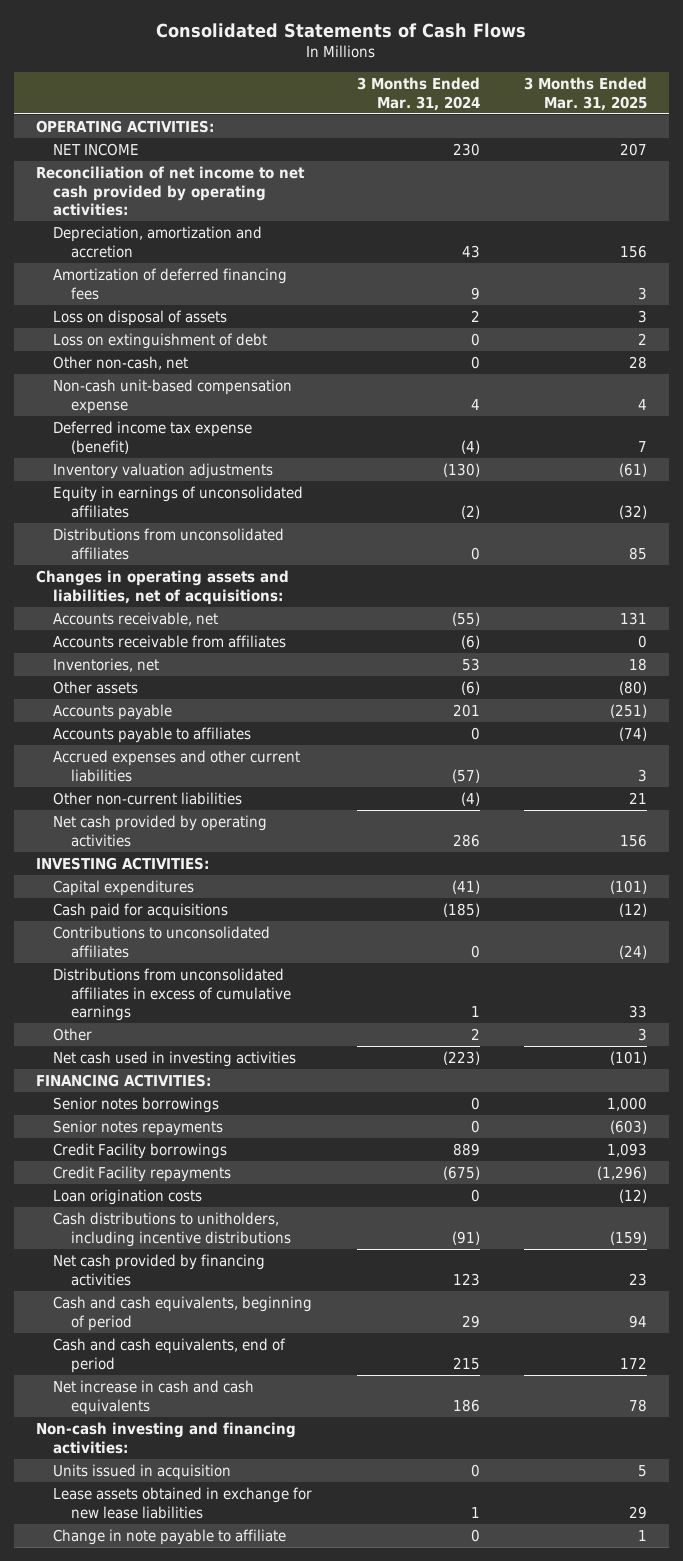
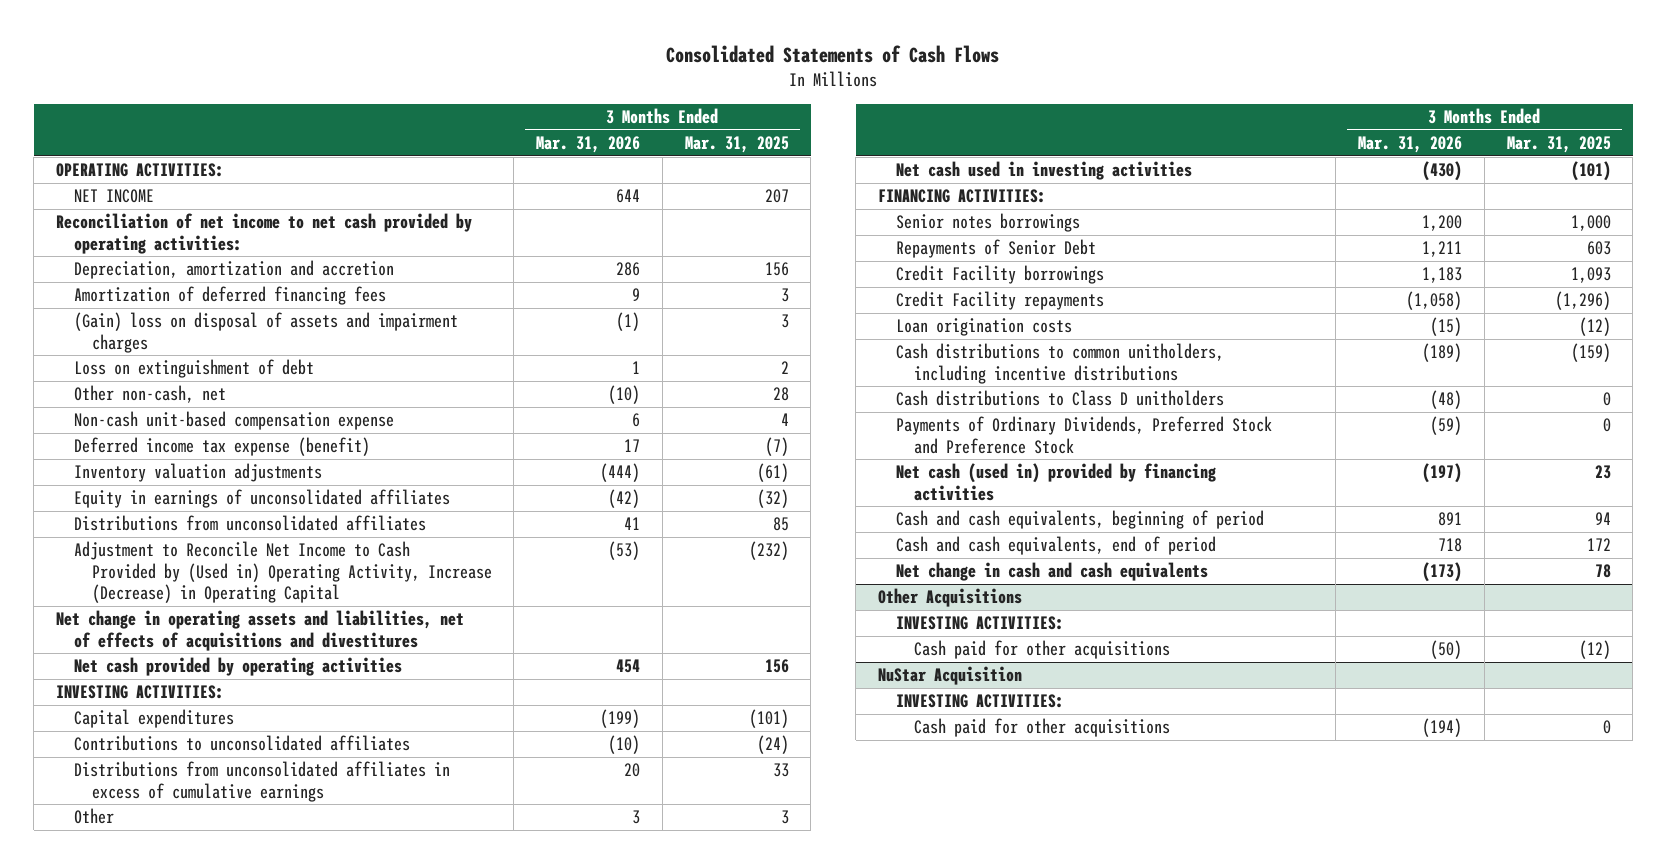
[356,77,480,111] 3 Months Ended Mar. 31, 2024 -> none
none -> [536,135,641,153] Mar. 31, 2026
[53,309,228,326] Loss on disposal of assets -> [73,312,458,353] (Gain) loss on disposal of assets and impairment charges
[637,440,647,452] 7 -> [764,437,789,457] (7)
[53,611,219,626] Accounts receivable, net -> none
[53,634,287,648] Accounts receivable from affiliates -> none
[53,657,160,672] Inventories, net -> none
[53,680,139,694] Other assets -> none
[53,703,173,720] Accounts payable -> none
[53,726,252,743] Accounts payable to affiliates -> none
[53,749,301,782] Accrued expenses and other current liabilities -> none
[53,791,243,805] Other non-current liabilities -> none
none -> [73,541,492,604] Adjustment to Reconcile Net Income to Cash Provided by (Used in) Operating Activity, Increase (Decrease) in Operating Capital
[35,569,289,605] Changes in operating assets and liabilities, net of acquisitions: -> [56,610,465,651] Net change in operating assets and liabilities, net of effects of acquisitions and divestitures
[53,902,229,919] Cash paid for acquisitions -> none
[53,1119,224,1136] Senior notes repayments -> none
none -> [895,239,1096,259] Repayments of Senior Debt
[53,1211,291,1247] Cash distributions to unitholders, including incentive distributions -> [895,343,1224,384] Cash distributions to common unitholders, including incentive distributions
none -> [895,390,1224,407] Cash distributions to Class D unitholders
none -> [895,416,1272,454] Payments of Ordinary Dividends, Preferred Stock and Preference Stock
[53,1253,266,1286] Net cash provided by financing activities -> [895,463,1216,501] Net cash (used in) provided by financing activities
[35,1421,296,1454] Non-cash investing and financing activities: -> none
[53,1463,232,1480] Units issued in acquisition -> none
[53,1486,313,1519] Lease assets obtained in exchange for new lease liabilities -> none
[53,1528,287,1545] Change in note payable to affiliate -> none
[53,1379,255,1415] Net increase in cash and cash equivalents -> [895,562,1208,582] Net change in cash and cash equivalents
none -> [878,588,1023,608] Other Acquisitions
none -> [895,616,1064,631] INVESTING ACTIVITIES:
none -> [913,640,1170,660] Cash paid for other acquisitions
none -> [878,666,1023,686] NuStar Acquisition
none -> [895,694,1064,709] INVESTING ACTIVITIES:
none -> [913,718,1170,738] Cash paid for other acquisitions

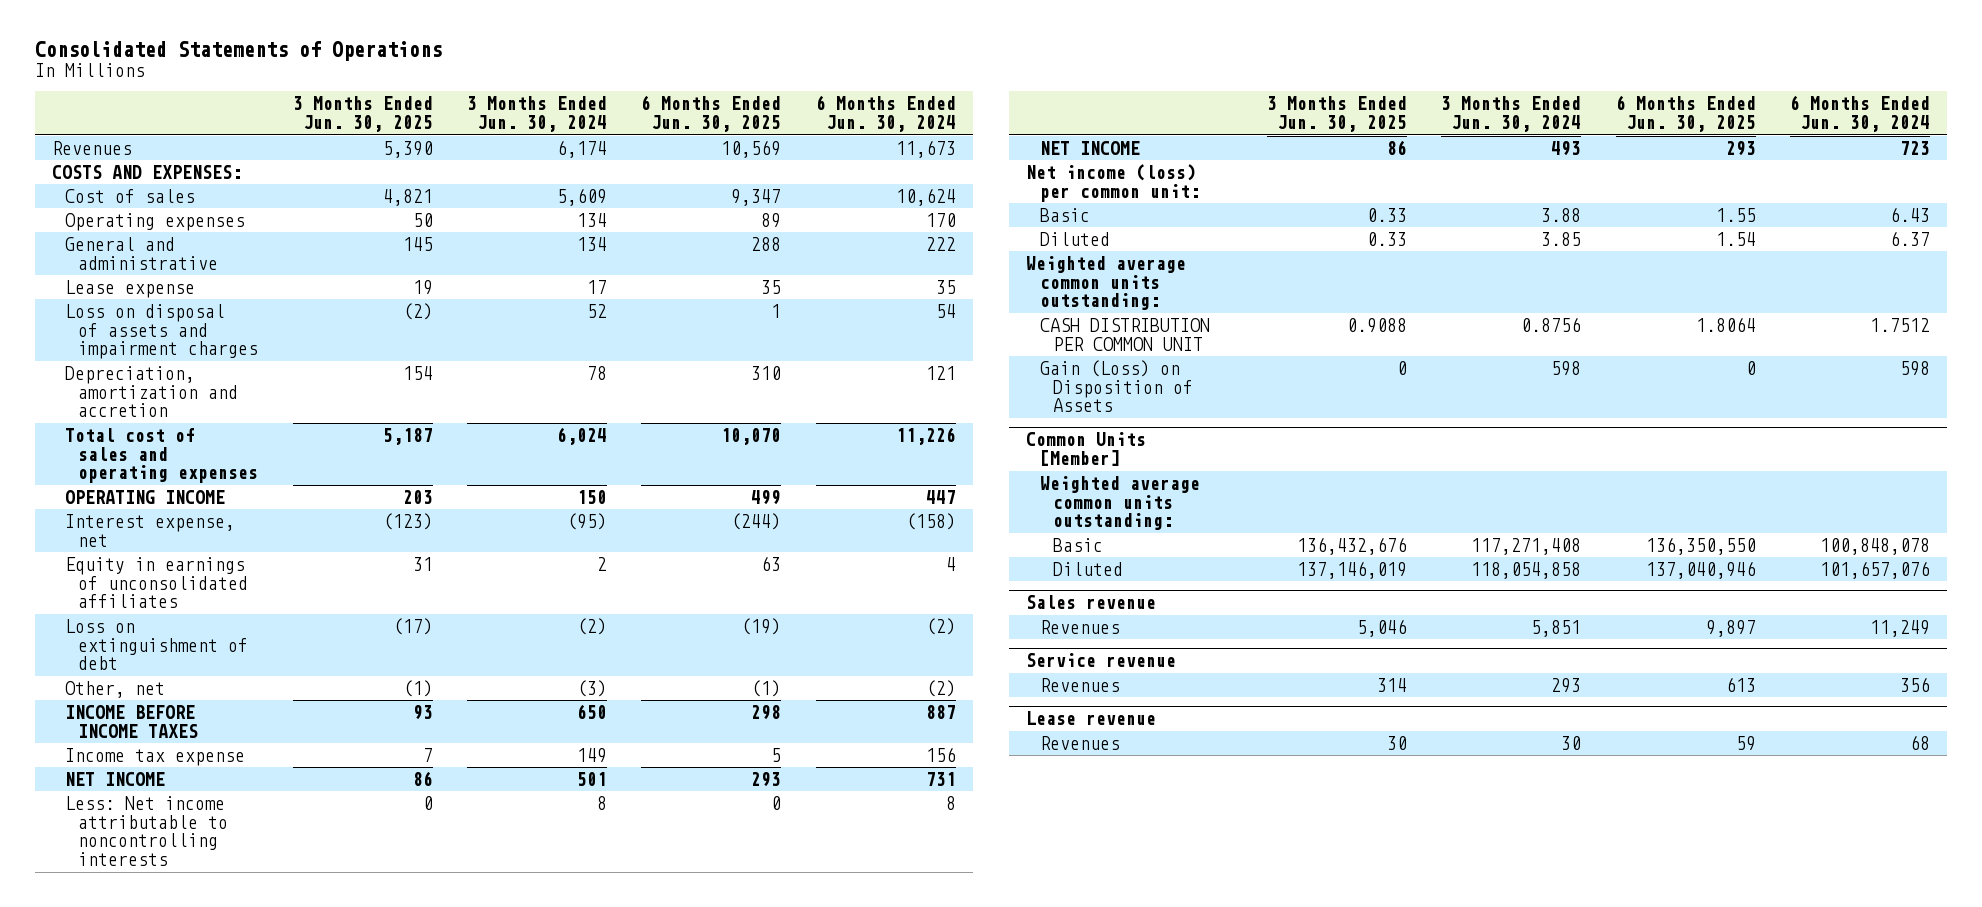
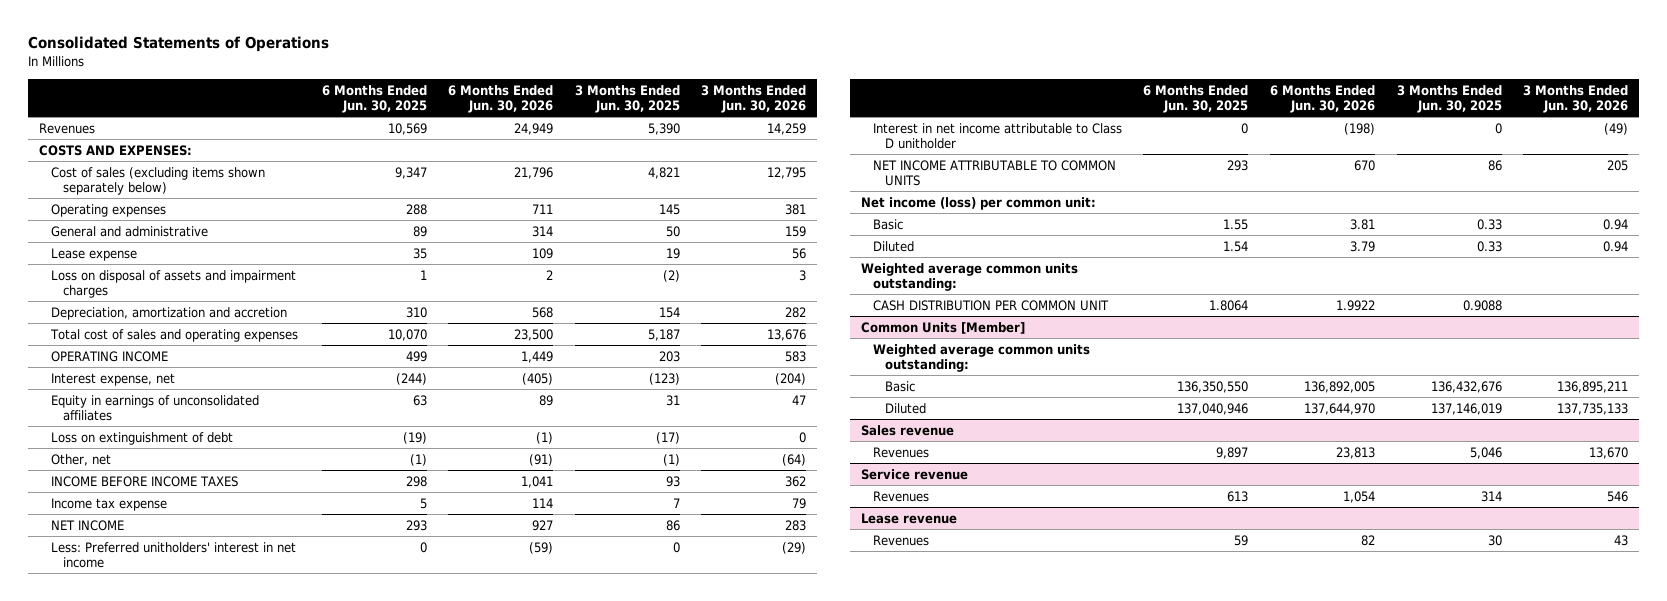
[466,96,607,133] 3 Months Ended Jun. 30, 2024 -> none
[815,95,956,133] 6 Months Ended Jun. 30, 2024 -> none
none -> [448,84,554,114] 6 Months Ended Jun. 30, 2026
none -> [701,84,807,114] 3 Months Ended Jun. 30, 2026
[64,188,195,203] Cost of sales -> [51,166,266,196] Cost of sales (excluding items shown separately below)
[412,212,433,227] 50 -> [658,203,680,215] 145
[761,212,782,228] 89 -> [405,203,427,215] 288
[402,236,433,251] 145 -> [665,225,680,237] 50
[751,236,782,251] 288 -> [412,225,427,237] 89
[64,795,229,867] Less: Net income attributable to noncontrolling interests -> none
none -> [51,541,297,569] Less: Preferred unitholders' interest in net income
none -> [872,122,1122,150] Interest in net income attributable to Class D unitholder
[1039,140,1140,155] NET INCOME -> [872,159,1116,187] NET INCOME ATTRIBUTABLE TO COMMON UNITS
[1039,359,1193,413] Gain (Loss) on Disposition of Assets -> none

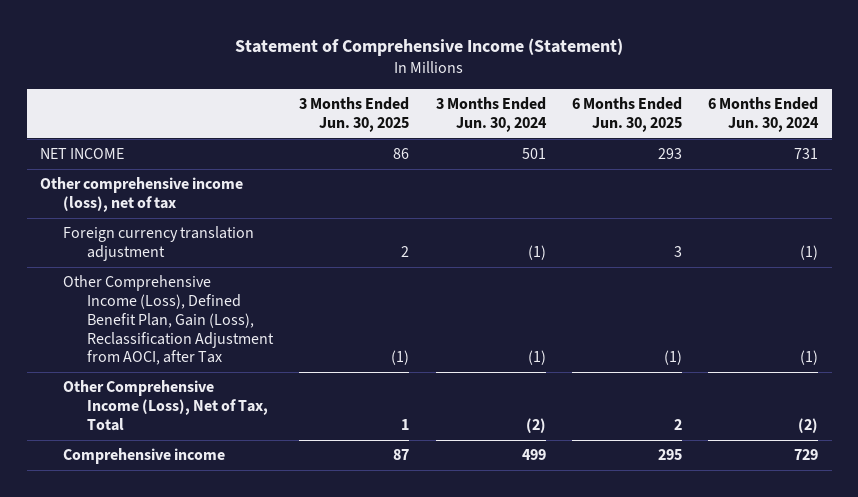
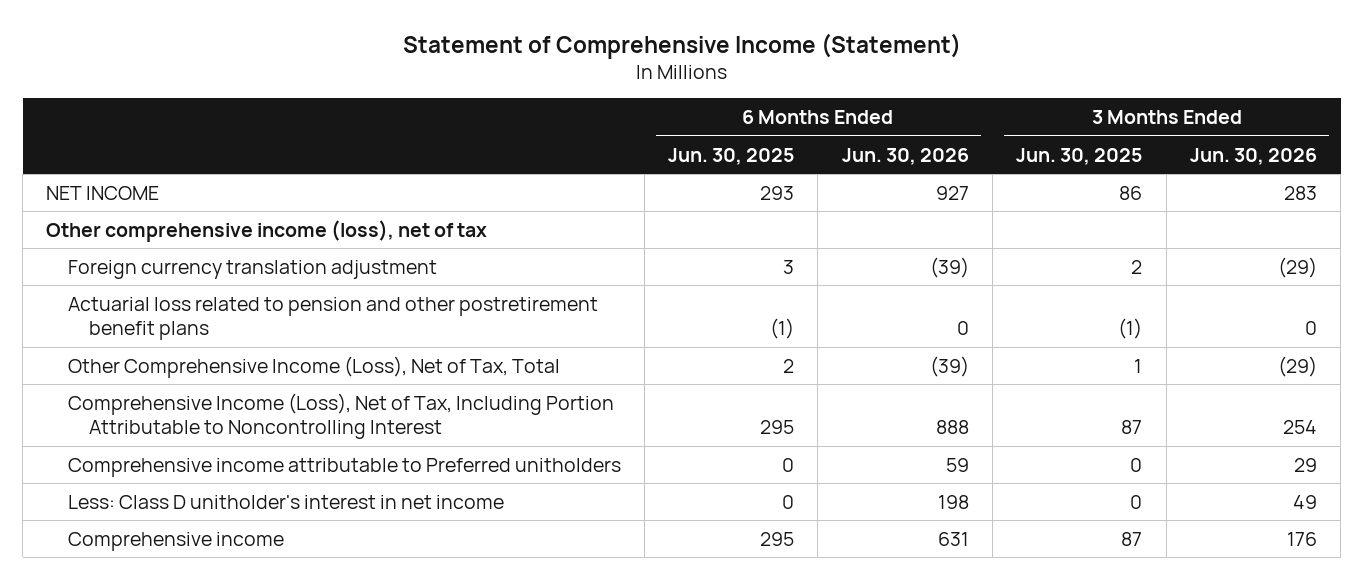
[435,97,547,132] 3 Months Ended Jun. 30, 2024 -> none
[708,97,820,132] 6 Months Ended Jun. 30, 2024 -> none
none -> [841,147,969,165] Jun. 30, 2026
none -> [1189,147,1317,165] Jun. 30, 2026
[63,275,274,366] Other Comprehensive Income (Loss), Defined Benefit Plan, Gain (Loss), Reclassification Adjustment from AOCI, after Tax -> [67,296,598,341] Actuarial loss related to pension and other postretirement benefit plans
none -> [67,392,614,440] Comprehensive Income (Loss), Net of Tax, Including Portion Attributable to Noncontrolling Interest
none -> [67,457,621,477] Comprehensive income attributable to Preferred unitholders
none -> [67,494,504,509] Less: Class D unitholder's interest in net income

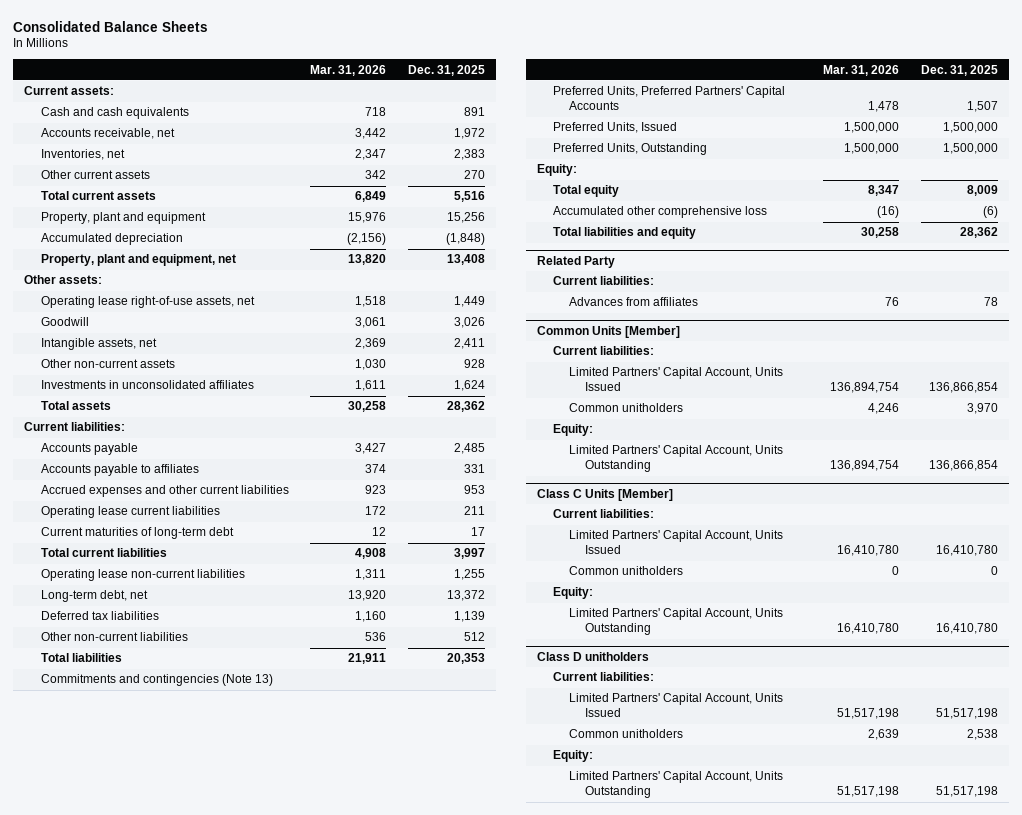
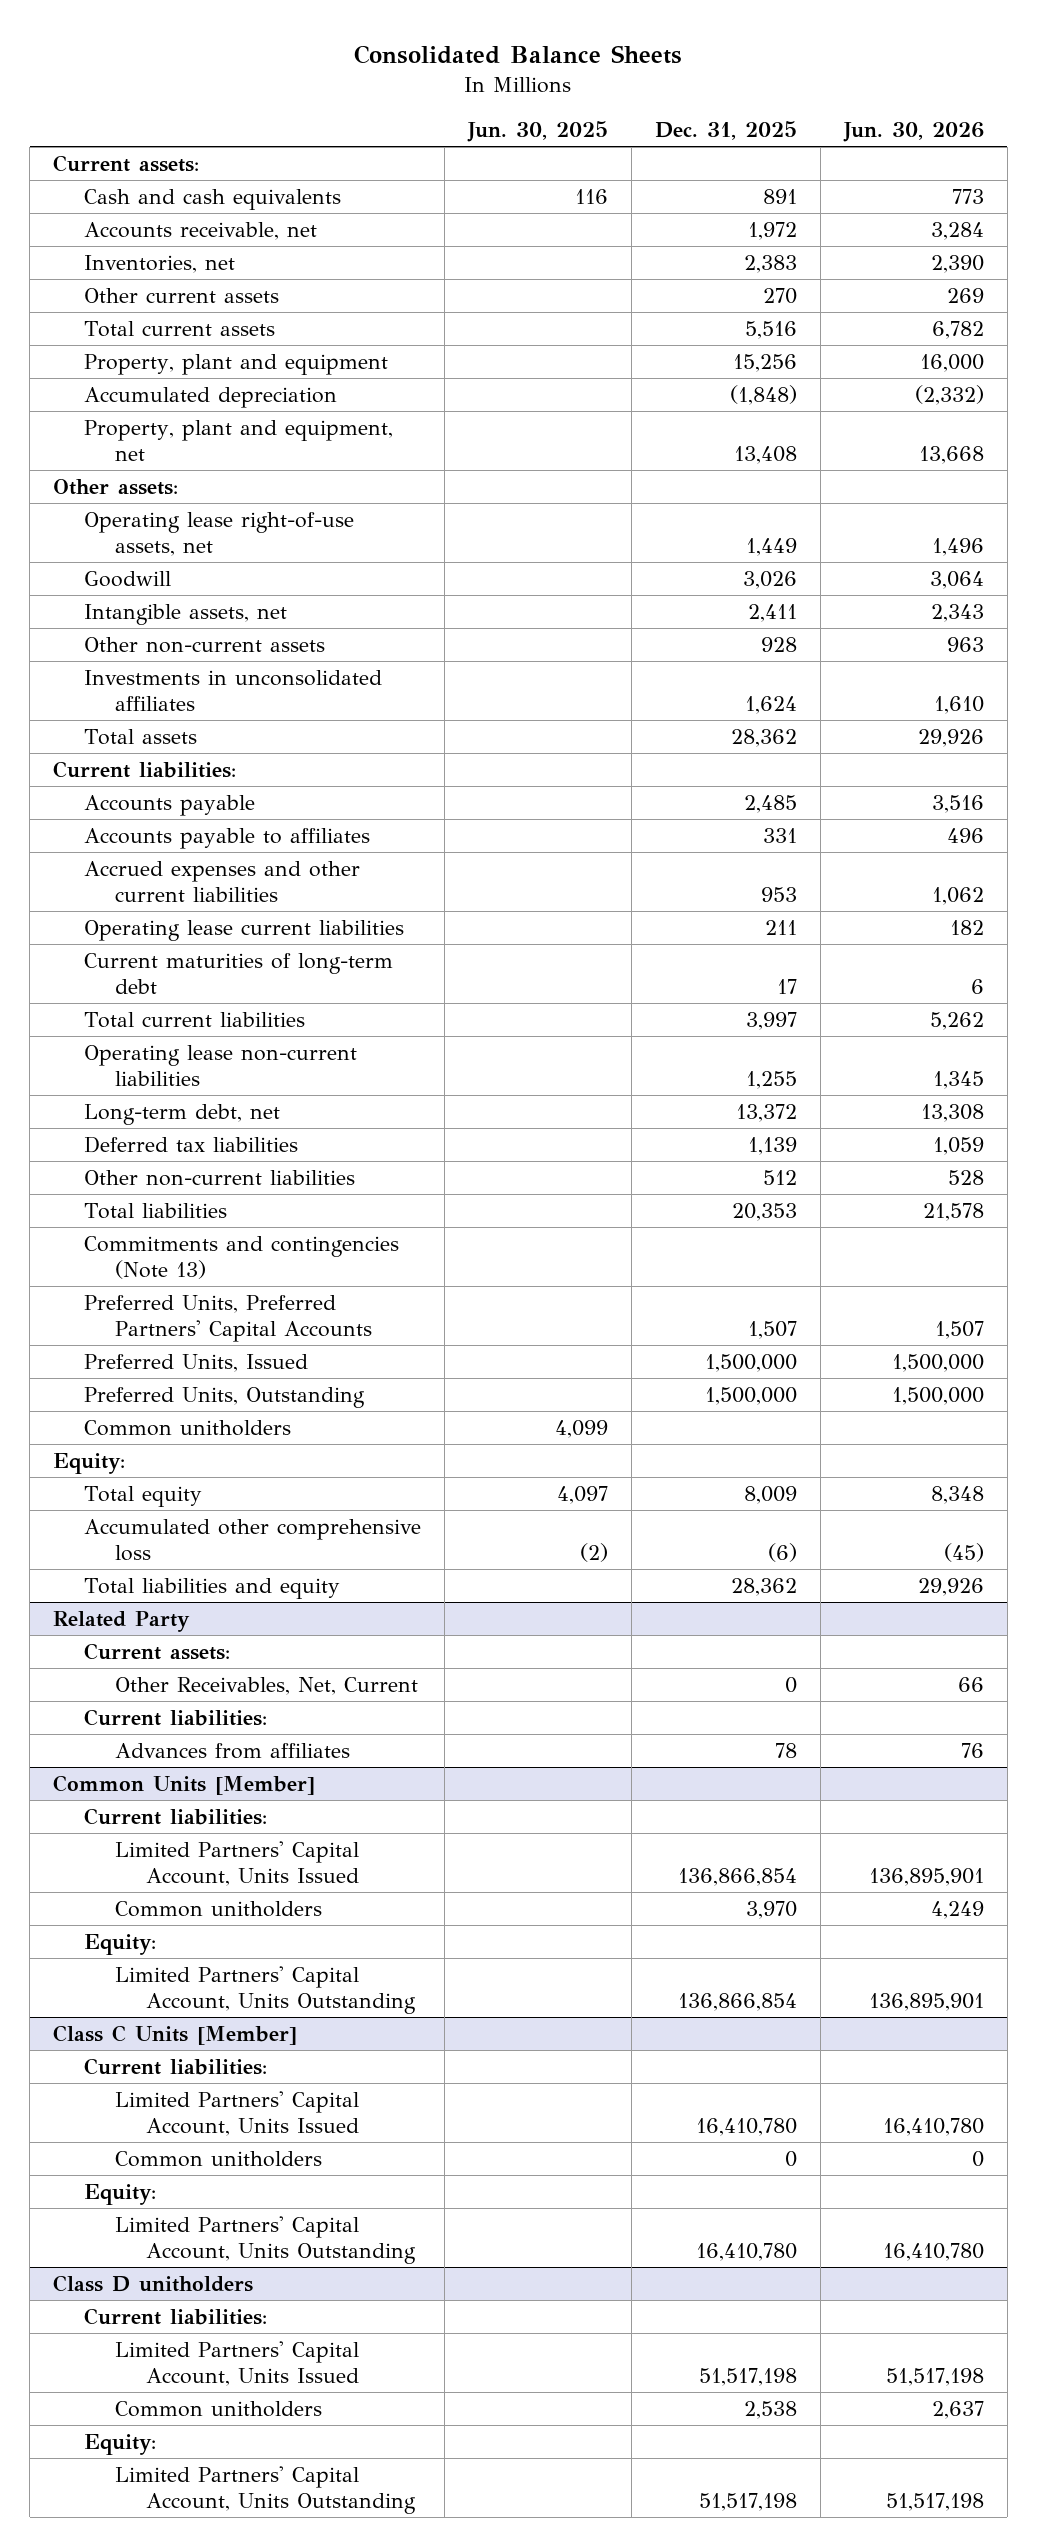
[310,64,387,76] Mar. 31, 2026 -> none
none -> [466,121,608,143] Jun. 30, 2025
none -> [842,122,984,143] Jun. 30, 2026
none -> [83,1419,291,1436] Common unitholders
none -> [83,1642,230,1660] Current assets:
none -> [114,1676,418,1695] Other Receivables, Net, Current

